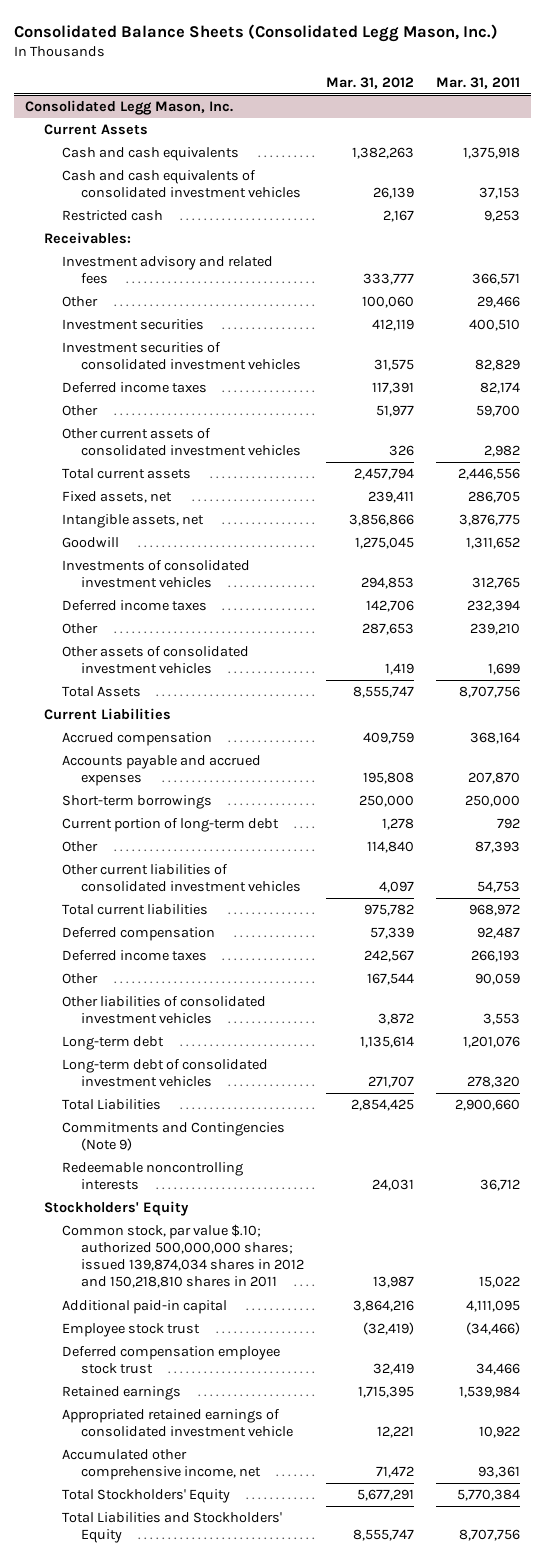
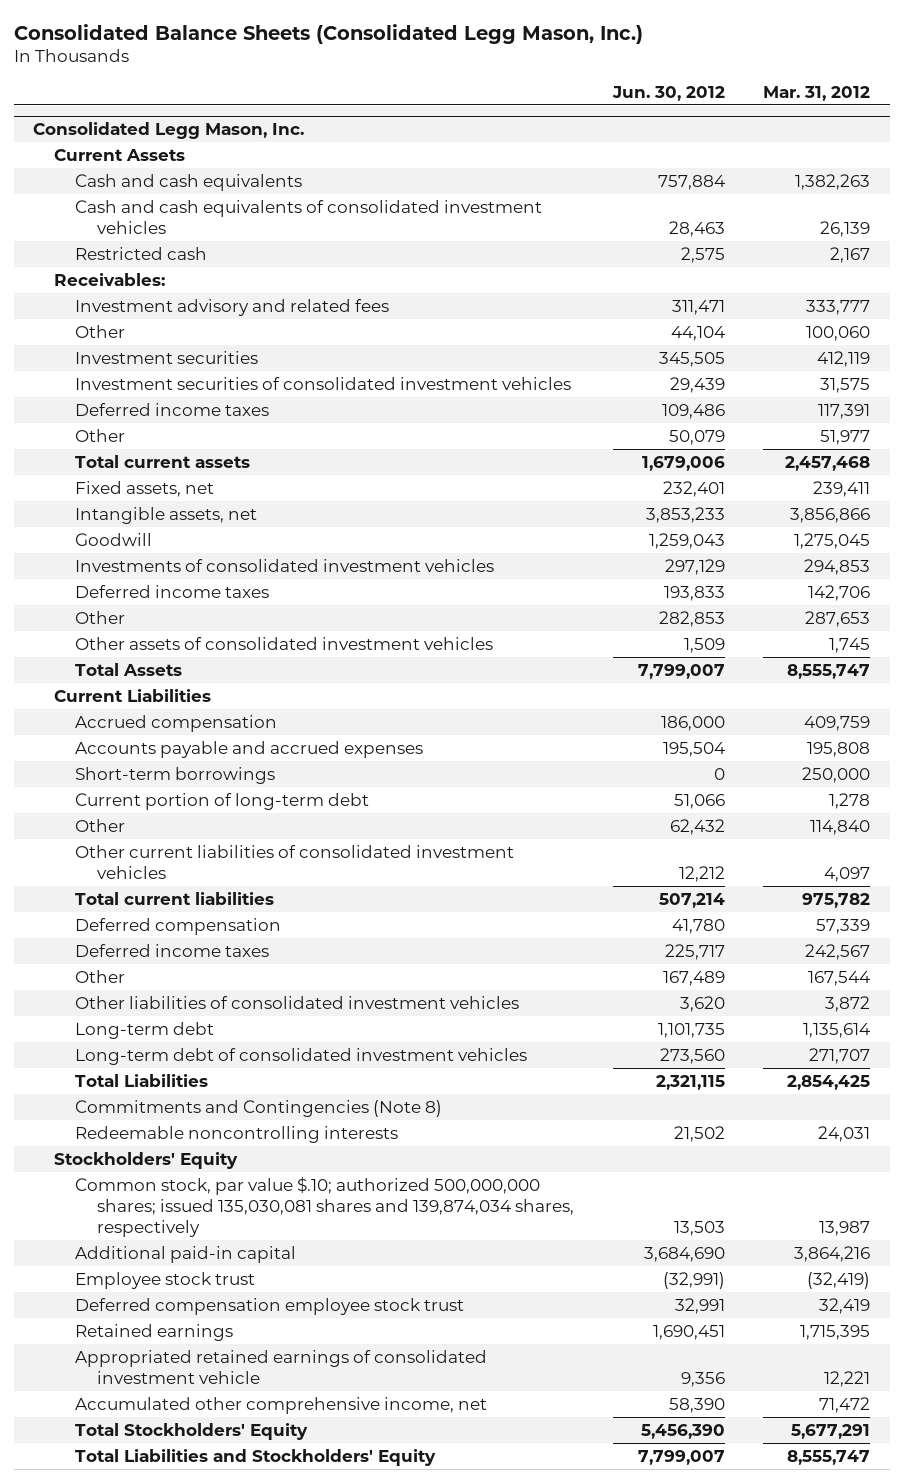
[435,76,520,89] Mar. 31, 2011 -> none
none -> [611,85,725,101] Jun. 30, 2012
[62,428,302,457] Other current assets of consolidated investment vehicles -> none
[353,468,414,481] 2,457,794 -> [785,455,871,471] 2,457,468
[384,663,414,676] 1,419 -> [829,637,871,653] 1,745
[62,1122,286,1152] Commitments and Contingencies (Note 9) -> [75,1099,443,1117] Commitments and Contingencies (Note 8)
[62,1224,305,1289] Common stock, par value $.10; authorized 500,000,000 shares; issued 139,874,034 shares in 2012 and 150,218,810 shares in 2011 -> [75,1176,574,1238] Common stock, par value $.10; authorized 500,000,000 shares; issued 135,030,081 shares and 139,874,034 shares, respectively

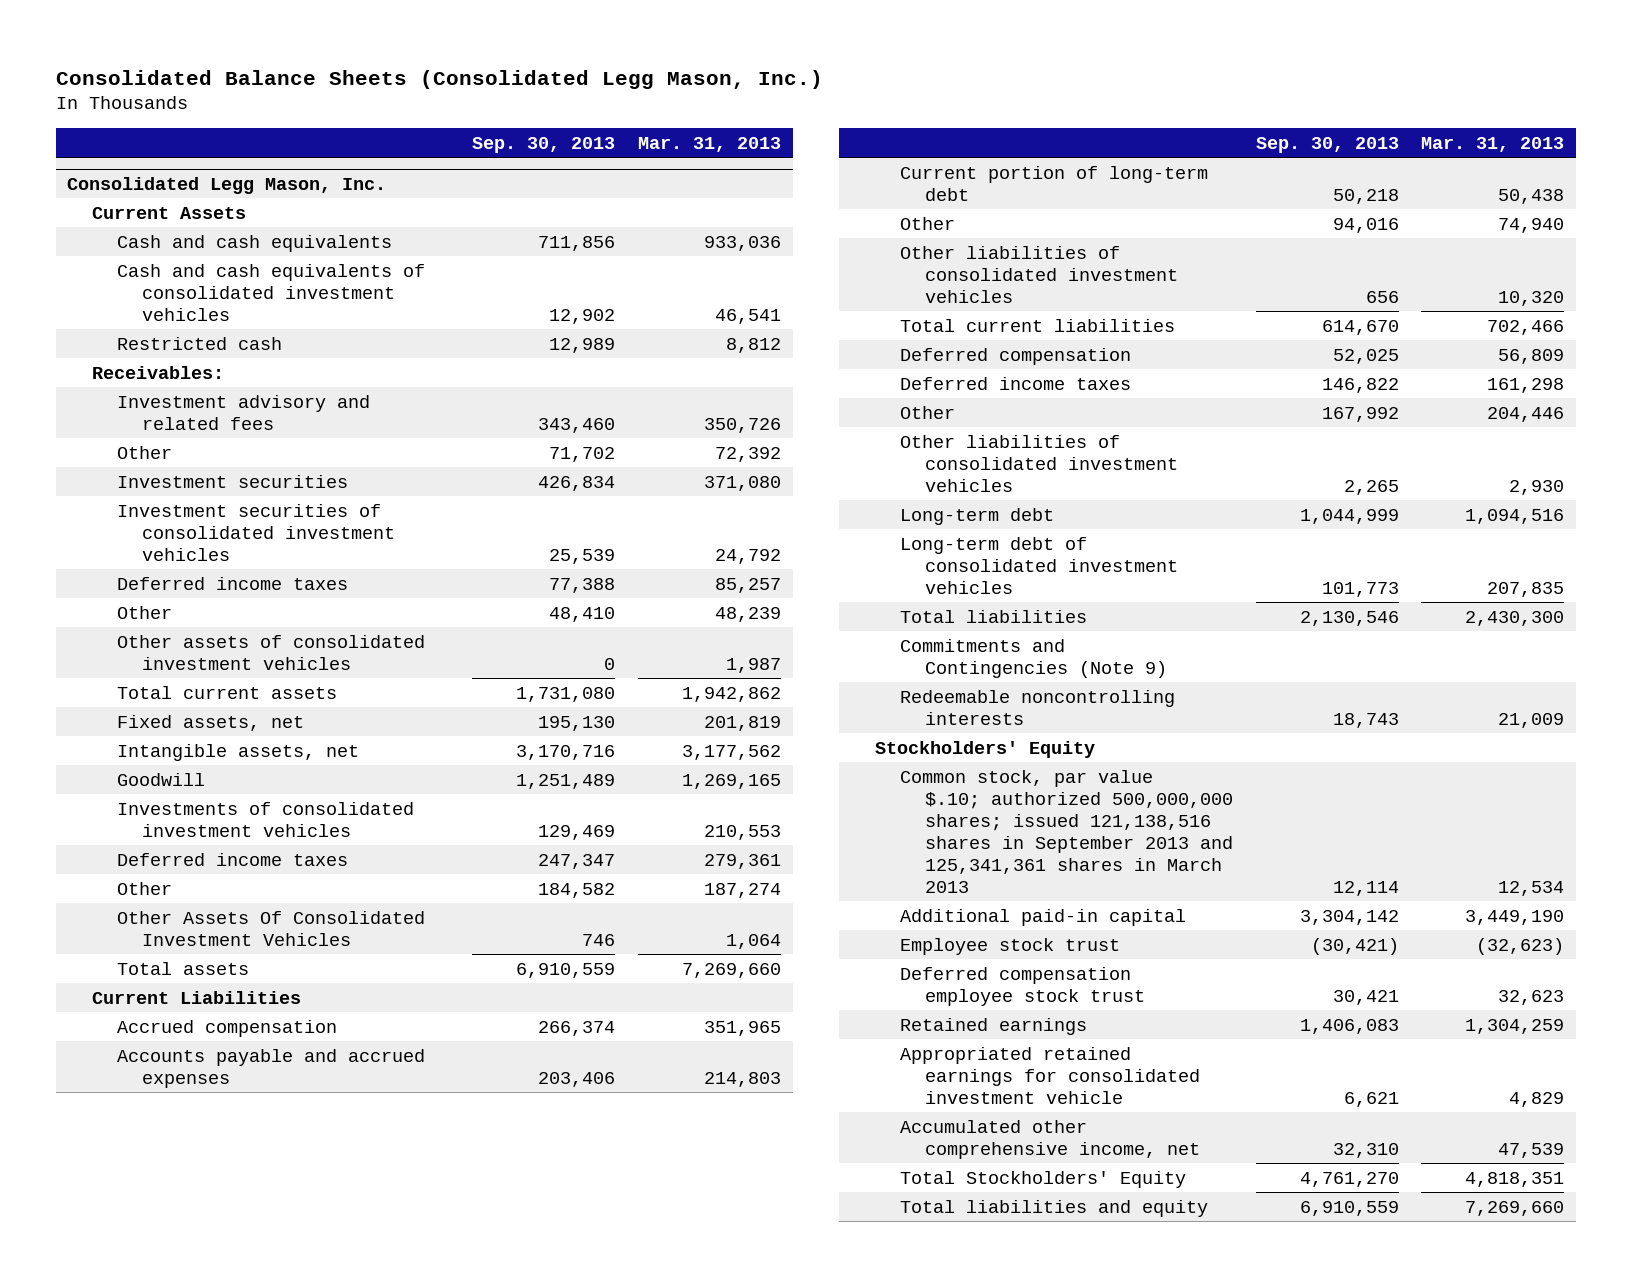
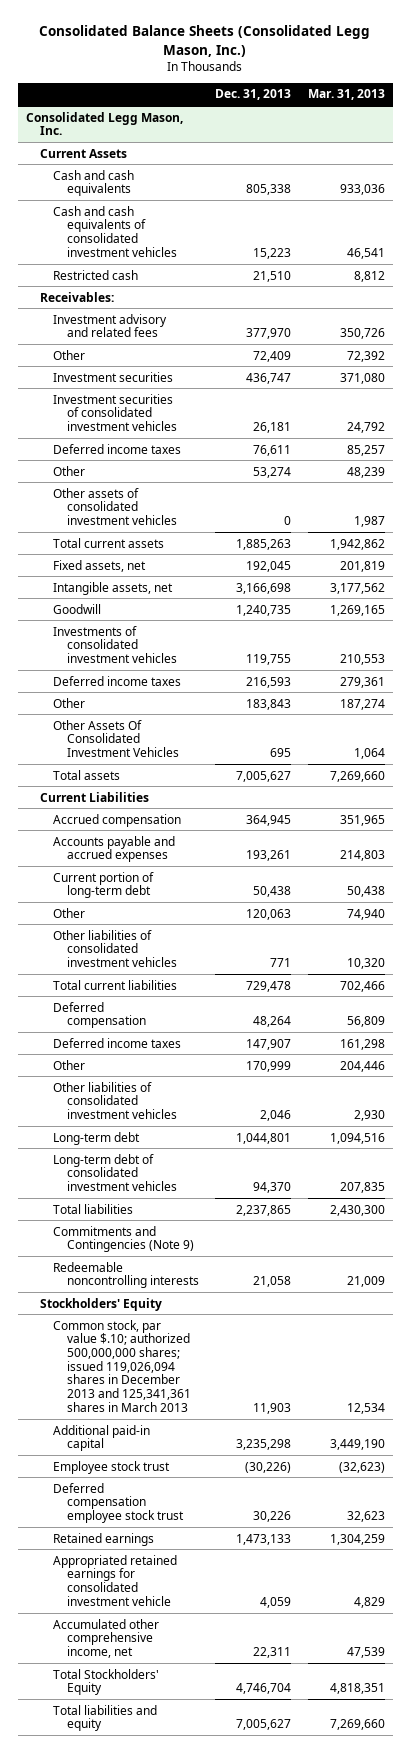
[472,136,616,153] Sep. 30, 2013 -> none
none -> [215,89,292,101] Dec. 31, 2013
[899,769,1233,893] Common stock, par value $.10; authorized 500,000,000 shares; issued 121,138,516 shares in September 2013 and 125,341,361 shares in March 2013 -> [53,1319,192,1412] Common stock, par value $.10; authorized 500,000,000 shares; issued 119,026,094 shares in December 2013 and 125,341,361 shares in March 2013

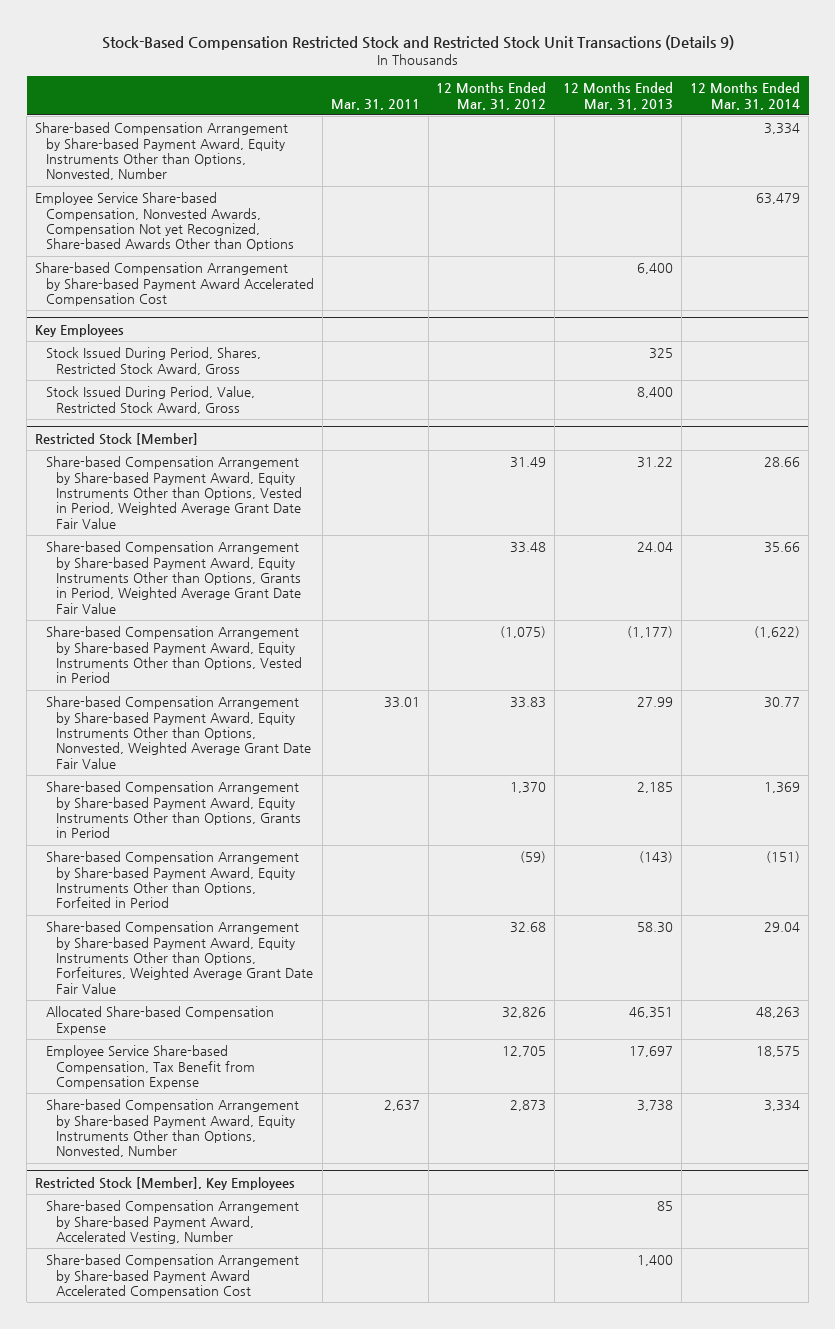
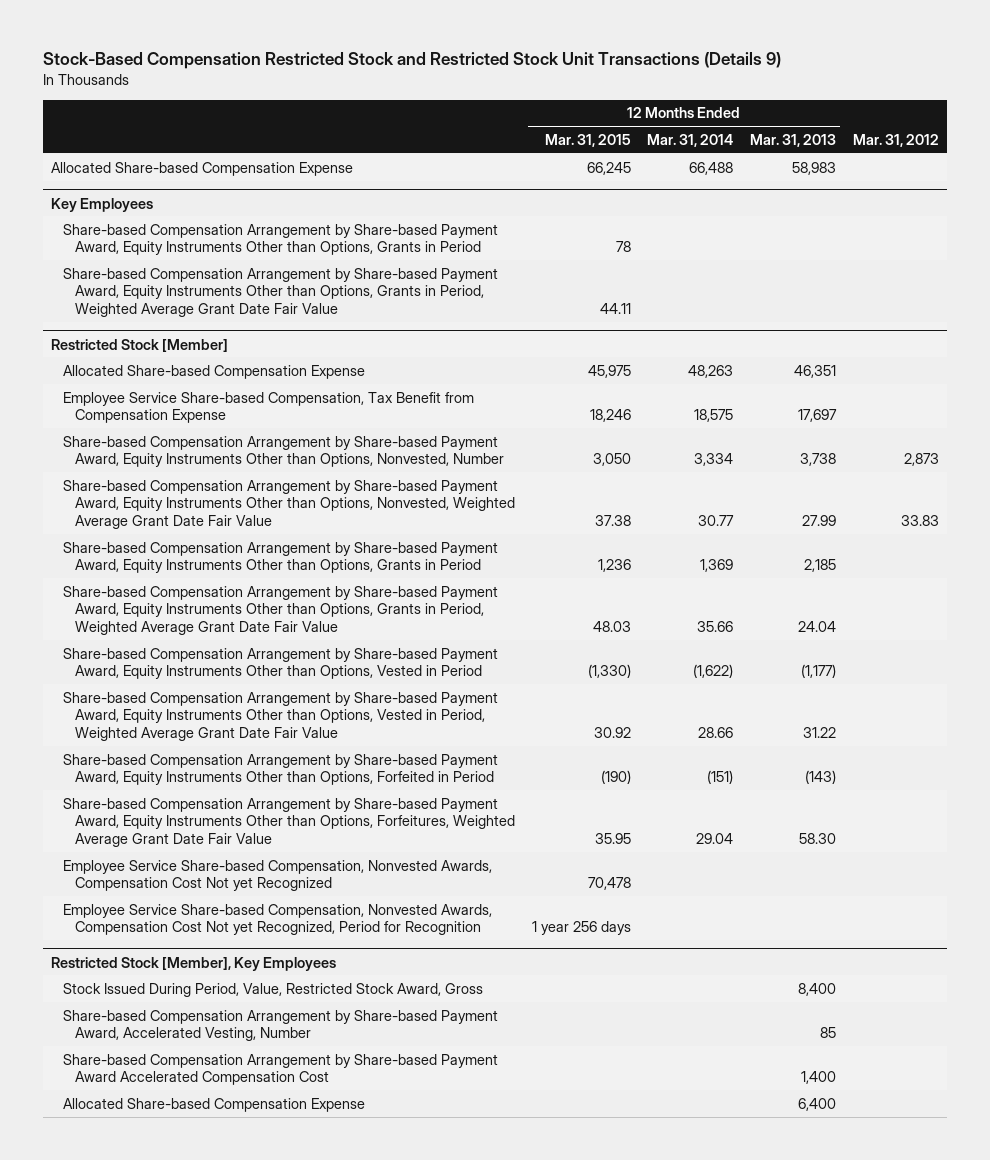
[330,98,420,110] Mar. 31, 2011 -> none
[436,82,547,110] 12 Months Ended Mar. 31, 2012 -> none
none -> [544,133,631,147] Mar. 31, 2015
none -> [852,133,939,147] Mar. 31, 2012
[35,122,289,181] Share-based Compensation Arrangement by Share-based Payment Award, Equity Instruments Other than Options, Nonvested, Number -> none
[35,192,294,252] Employee Service Share-based Compensation, Nonvested Awards, Compensation Not yet Recognized, Share-based Awards Other than Options -> none
[35,262,314,306] Share-based Compensation Arrangement by Share-based Payment Award Accelerated Compensation Cost -> none
none -> [51,161,354,176] Allocated Share-based Compensation Expense
[45,347,261,375] Stock Issued During Period, Shares, Restricted Stock Award, Gross -> none
[45,386,255,414] Stock Issued During Period, Value, Restricted Stock Award, Gross -> none
none -> [63,223,499,256] Share-based Compensation Arrangement by Share-based Payment Award, Equity Instruments Other than Options, Grants in Period
none -> [63,267,499,318] Share-based Compensation Arrangement by Share-based Payment Award, Equity Instruments Other than Options, Grants in Period, Weighted Average Grant Date Fair Value
[45,1006,274,1035] Allocated Share-based Compensation Expense -> [63,364,366,379] Allocated Share-based Compensation Expense
[45,1045,256,1089] Employee Service Share-based Compensation, Tax Benefit from Compensation Expense -> [63,391,475,424] Employee Service Share-based Compensation, Tax Benefit from Compensation Expense
[45,1099,299,1158] Share-based Compensation Arrangement by Share-based Payment Award, Equity Instruments Other than Options, Nonvested, Number -> [63,435,505,468] Share-based Compensation Arrangement by Share-based Payment Award, Equity Instruments Other than Options, Nonvested, Number
[45,541,302,614] Share-based Compensation Arrangement by Share-based Payment Award, Equity Instruments Other than Options, Grants in Period, Weighted Average Grant Date Fair Value -> [63,585,499,636] Share-based Compensation Arrangement by Share-based Payment Award, Equity Instruments Other than Options, Grants in Period, Weighted Average Grant Date Fair Value
[45,626,303,684] Share-based Compensation Arrangement by Share-based Payment Award, Equity Instruments Other than Options, Vested in Period -> [63,647,499,680] Share-based Compensation Arrangement by Share-based Payment Award, Equity Instruments Other than Options, Vested in Period
[45,456,303,529] Share-based Compensation Arrangement by Share-based Payment Award, Equity Instruments Other than Options, Vested in Period, Weighted Average Grant Date Fair Value -> [63,691,499,742] Share-based Compensation Arrangement by Share-based Payment Award, Equity Instruments Other than Options, Vested in Period, Weighted Average Grant Date Fair Value
none -> [63,859,493,892] Employee Service Share-based Compensation, Nonvested Awards, Compensation Cost Not yet Recognized
none -> [63,903,493,936] Employee Service Share-based Compensation, Nonvested Awards, Compensation Cost Not yet Recognized, Period for Recognition
none -> [63,982,484,997] Stock Issued During Period, Value, Restricted Stock Award, Gross
none -> [63,1097,366,1112] Allocated Share-based Compensation Expense

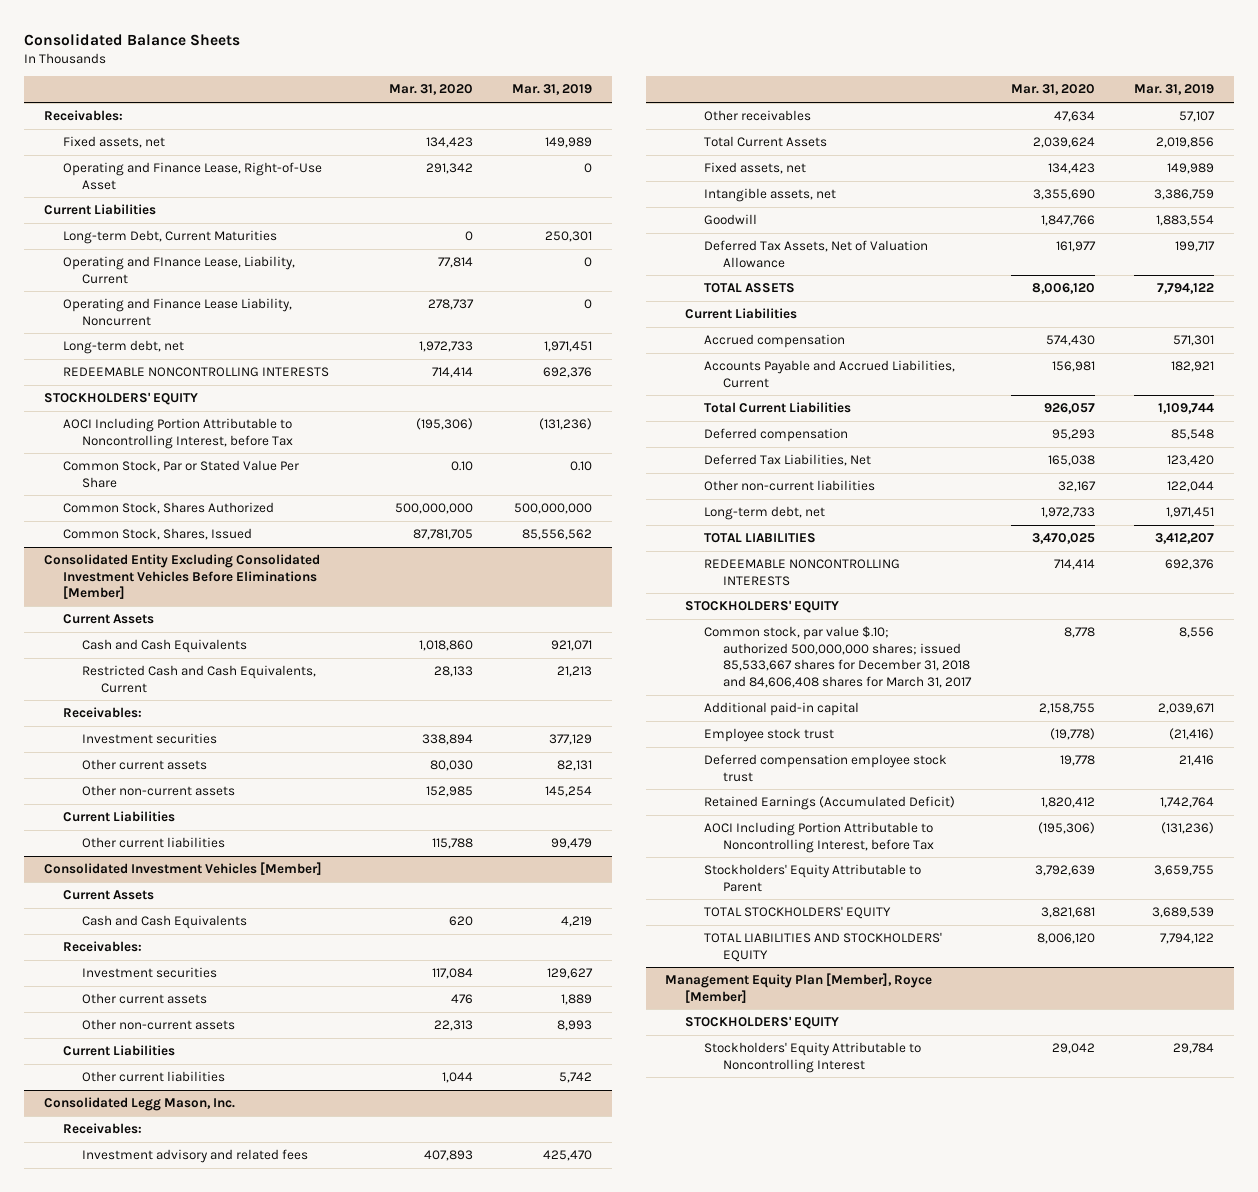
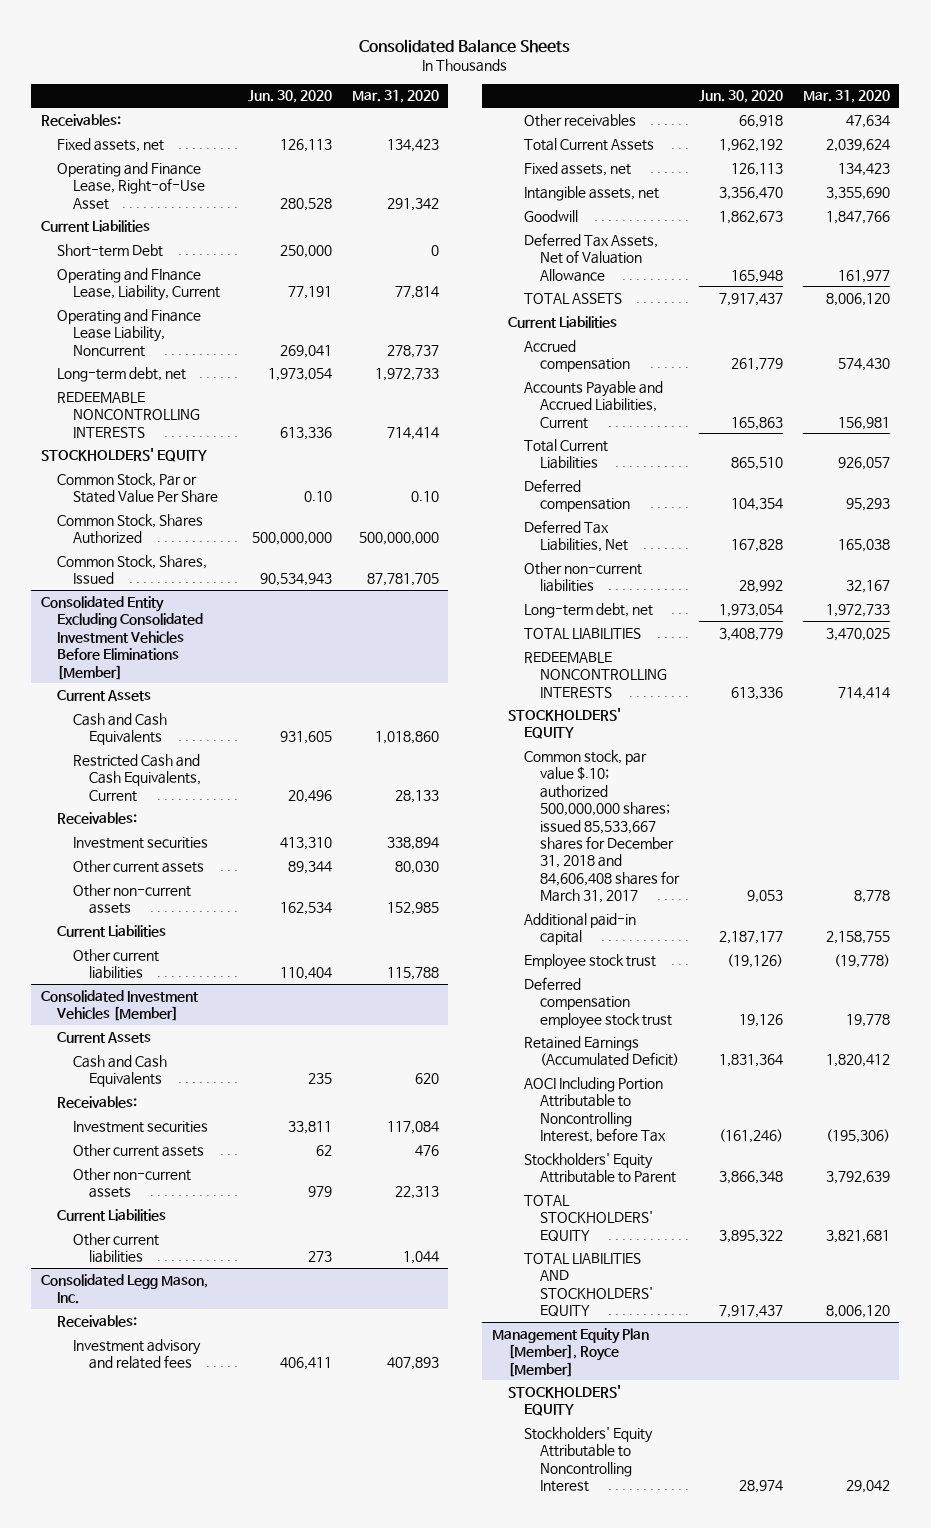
[512,84,593,96] Mar. 31, 2019 -> none
none -> [247,90,332,104] Jun. 30, 2020
[62,230,277,245] Long-term Debt, Current Maturities -> none
none -> [57,243,164,257] Short-term Debt
[62,418,294,449] AOCI Including Portion Attributable to Noncontrolling Interest, before Tax -> none

